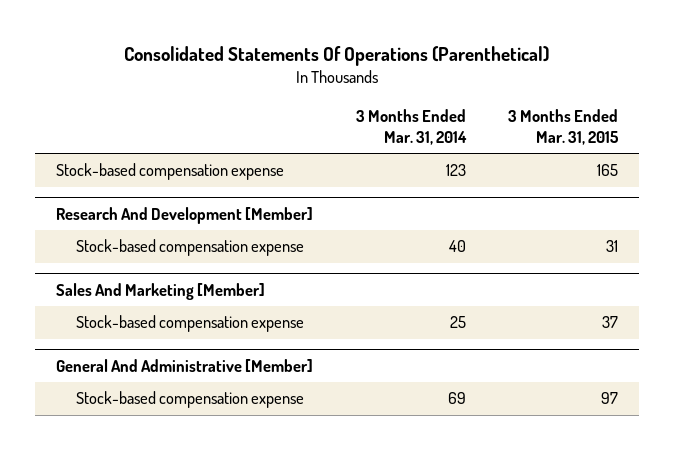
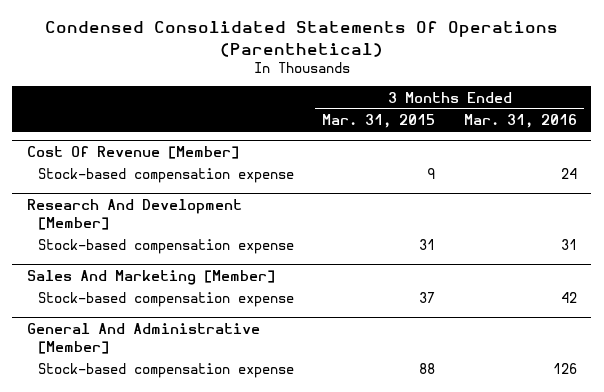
[124,45,550,66] Consolidated Statements Of Operations (Parenthetical) -> [44,21,558,57] Condensed Consolidated Statements Of Operations (Parenthetical)
[355,108,467,146] 3 Months Ended Mar. 31, 2014 -> none
none -> [463,114,577,129] Mar. 31, 2016
none -> [26,146,239,160] Cost Of Revenue [Member]
[597,164,619,177] 165 -> [427,168,436,180] 9
[601,392,619,405] 97 -> [419,363,436,375] 88

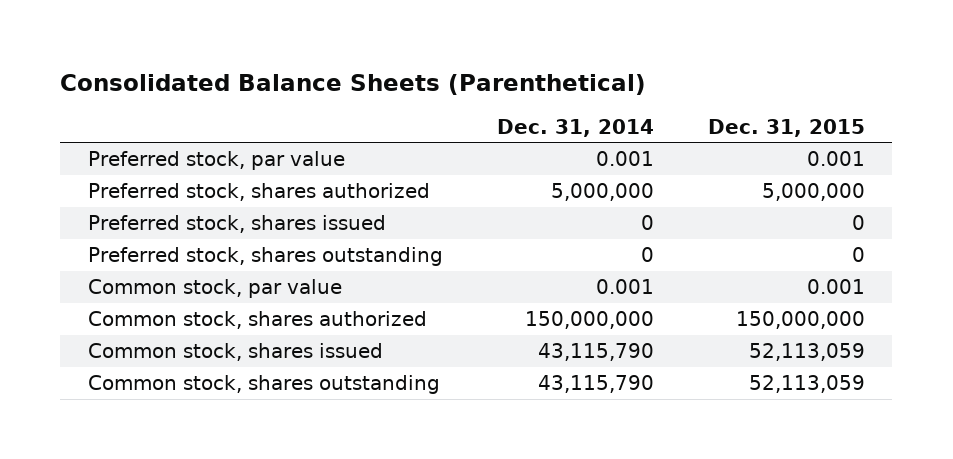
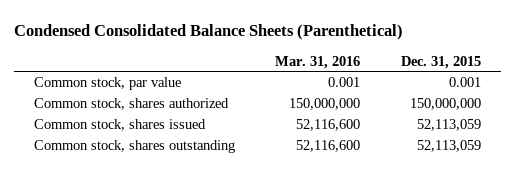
[60,73,647,95] Consolidated Balance Sheets (Parenthetical) -> [13,24,403,41] Condensed Consolidated Balance Sheets (Parenthetical)
[496,118,654,137] Dec. 31, 2014 -> none
none -> [275,55,361,69] Mar. 31, 2016
[87,150,345,170] Preferred stock, par value -> none
[87,182,430,201] Preferred stock, shares authorized -> none
[87,214,386,233] Preferred stock, shares issued -> none
[87,246,443,266] Preferred stock, shares outstanding -> none

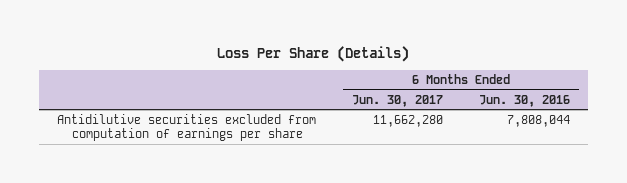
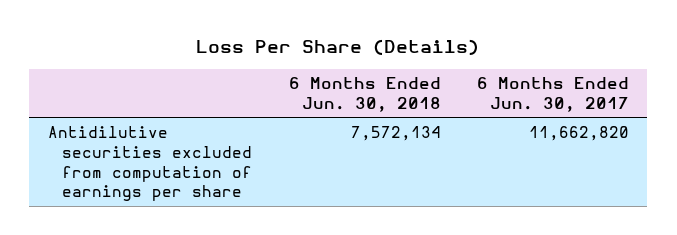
[479,94,571,107] Jun. 30, 2016 -> none
none -> [288,77,441,112] 6 Months Ended Jun. 30, 2018
[372,115,443,128] 11,662,280 -> [529,126,630,142] 11,662,820

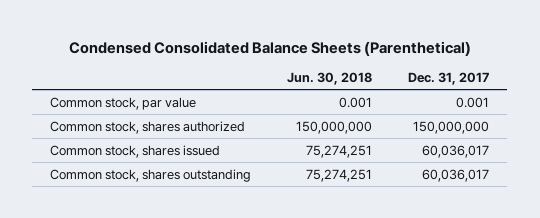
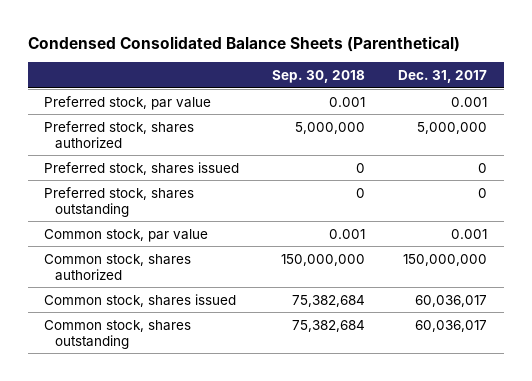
[287,72,373,86] Jun. 30, 2018 -> none
none -> [272,70,366,84] Sep. 30, 2018
none -> [44,95,212,110] Preferred stock, par value
none -> [44,120,195,149] Preferred stock, shares authorized
none -> [44,161,240,175] Preferred stock, shares issued
none -> [44,186,195,217] Preferred stock, shares outstanding

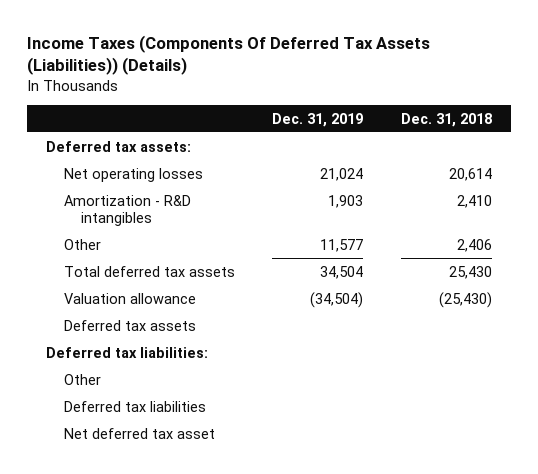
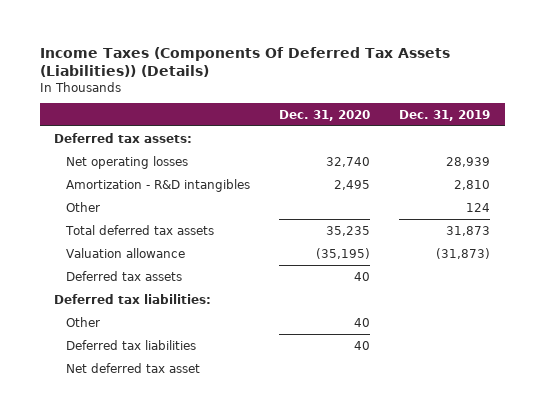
[401,112,493,127] Dec. 31, 2018 -> none
none -> [279,109,371,121] Dec. 31, 2020
[320,167,364,181] 21,024 -> [446,156,491,167] 28,939
[328,194,364,208] 1,903 -> [454,179,491,190] 2,810
[320,238,364,252] 11,577 -> [466,202,491,212] 124
[320,265,364,279] 34,504 -> [446,225,491,236] 31,873
[310,291,364,308] (34,504) -> [436,247,491,259] (31,873)

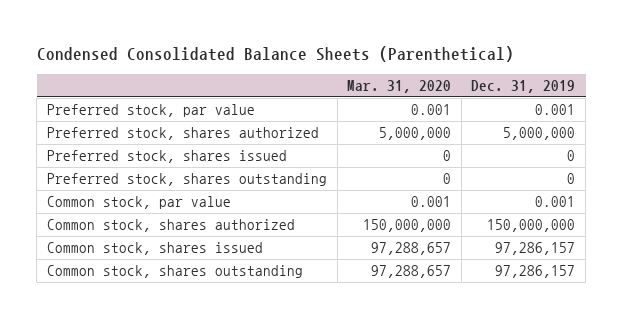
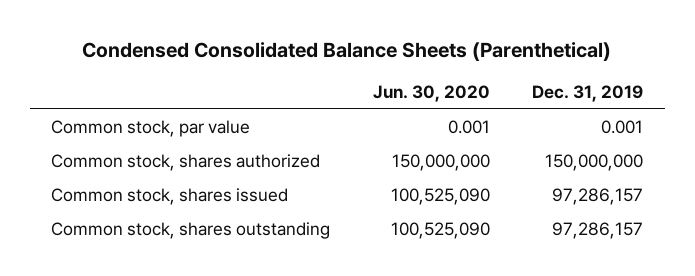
[347,79,452,93] Mar. 31, 2020 -> none
none -> [372,84,490,102] Jun. 30, 2020
[46,104,255,118] Preferred stock, par value -> none
[46,127,319,141] Preferred stock, shares authorized -> none
[46,150,287,164] Preferred stock, shares issued -> none
[46,173,327,187] Preferred stock, shares outstanding -> none

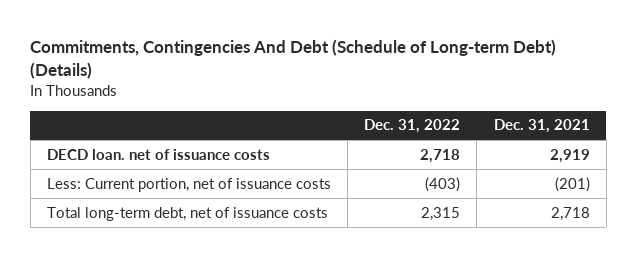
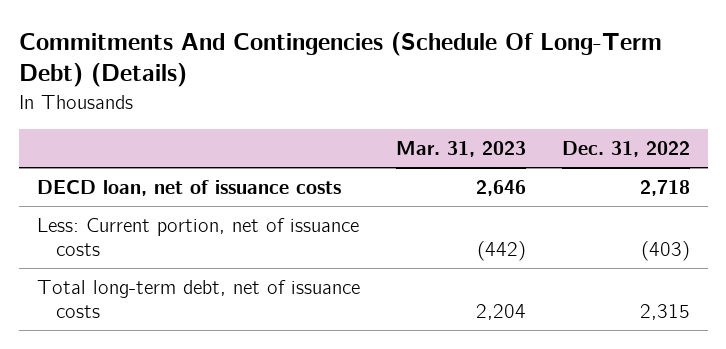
[30,39,557,79] Commitments, Contingencies And Debt (Schedule of Long-term Debt) (Details) -> [18,31,662,88] Commitments And Contingencies (Schedule Of Long-Term Debt) (Details)
[493,119,590,134] Dec. 31, 2021 -> none
none -> [395,141,526,158] Mar. 31, 2023
[46,148,270,160] DECD loan. net of issuance costs -> [36,180,341,197] DECD loan, net of issuance costs

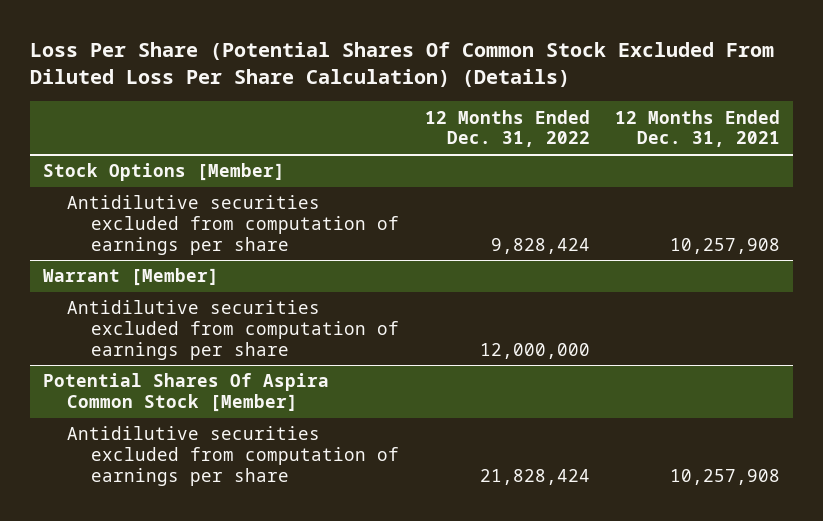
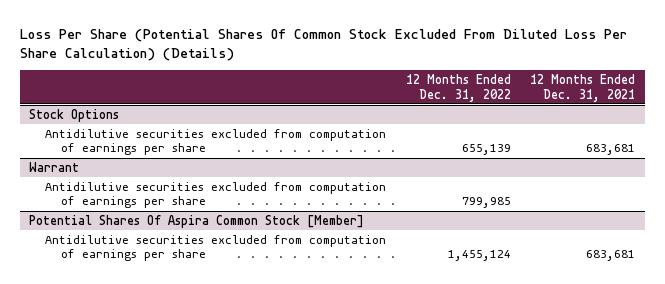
[42,163,285,182] Stock Options [Member] -> [29,108,120,122] Stock Options
[490,237,590,254] 9,828,424 -> [461,144,511,156] 655,139
[670,237,781,254] 10,257,908 -> [586,144,636,156] 683,681
[42,268,219,287] Warrant [Member] -> [29,161,80,172] Warrant
[479,342,590,359] 12,000,000 -> [461,197,511,209] 799,985
[479,468,590,485] 21,828,424 -> [447,250,511,262] 1,455,124
[670,468,781,485] 10,257,908 -> [586,250,636,262] 683,681

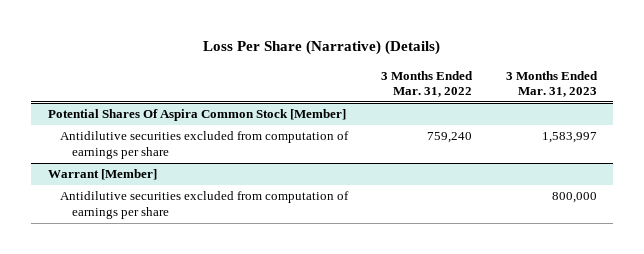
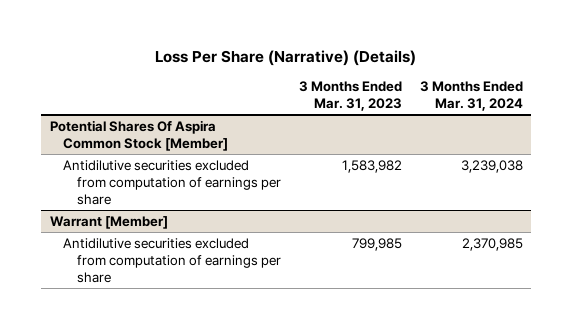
[381,70,474,97] 3 Months Ended Mar. 31, 2022 -> none
none -> [419,80,523,111] 3 Months Ended Mar. 31, 2024
[541,132,597,144] 1,583,997 -> [341,159,402,173] 1,583,982
[551,192,597,204] 800,000 -> [351,237,402,251] 799,985

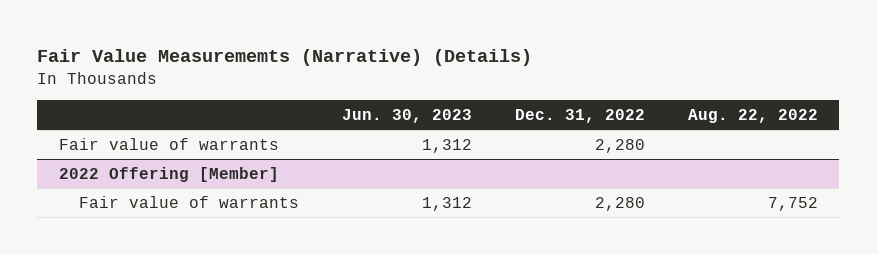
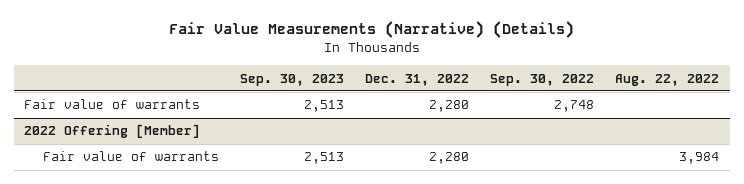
[37,49,533,67] Fair Value Measurememts (Narrative) (Details) -> [168,21,574,39] Fair Value Measurements (Narrative) (Details)
[341,109,472,124] Jun. 30, 2023 -> none
none -> [240,73,345,86] Sep. 30, 2023
none -> [490,73,595,86] Sep. 30, 2022
[767,196,818,211] 7,752 -> [679,152,720,165] 3,984

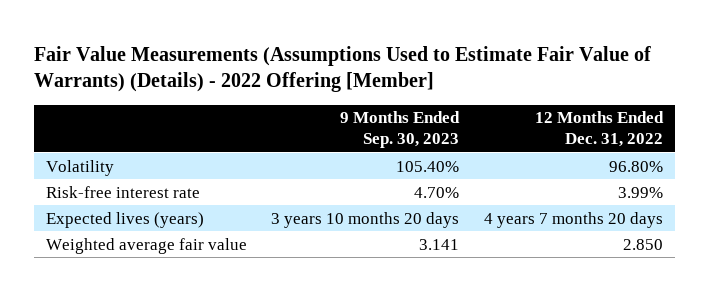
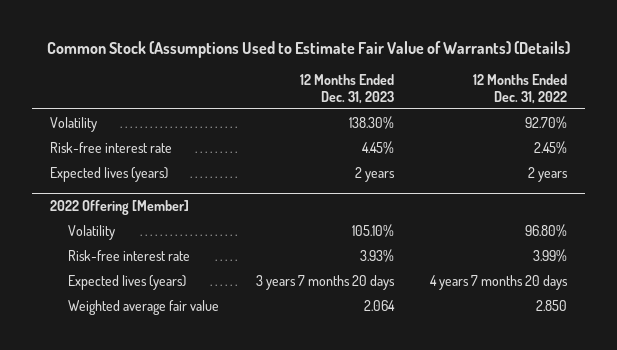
[33,45,651,93] Fair Value Measurements (Assumptions Used to Estimate Fair Value of Warrants) (Details) - 2022 Offering [Member] -> [47,40,571,58] Common Stock (Assumptions Used to Estimate Fair Value of Warrants) (Details)
[340,111,461,149] 9 Months Ended Sep. 30, 2023 -> none
none -> [299,74,394,104] 12 Months Ended Dec. 31, 2023
none -> [49,116,97,132] Volatility
none -> [49,141,172,153] Risk-free interest rate
none -> [49,166,168,182] Expected lives (years)
none -> [49,199,189,215] 2022 Offering [Member]

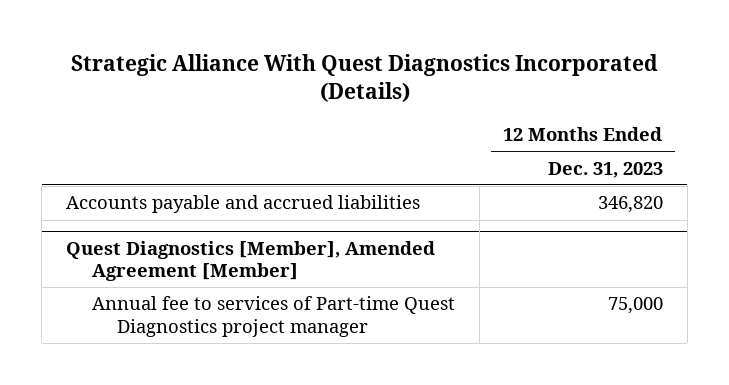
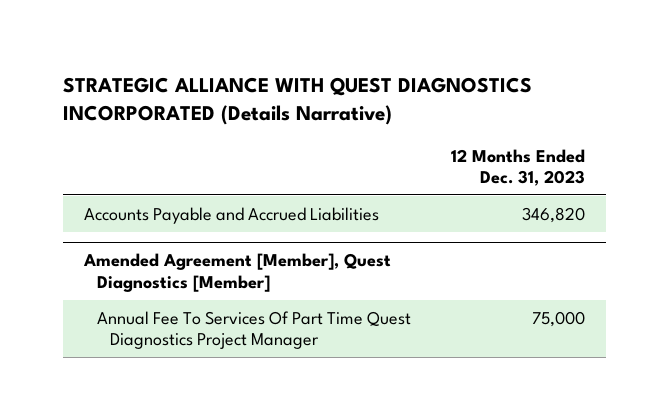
[70,53,658,103] Strategic Alliance With Quest Diagnostics Incorporated (Details) -> [63,76,533,125] STRATEGIC ALLIANCE WITH QUEST DIAGNOSTICS INCORPORATED (Details Narrative)
[66,195,421,214] Accounts payable and accrued liabilities -> [83,206,379,224] Accounts Payable and Accrued Liabilities
[66,240,436,281] Quest Diagnostics [Member], Amended Agreement [Member] -> [82,253,391,292] Amended Agreement [Member], Quest Diagnostics [Member]
[91,296,455,337] Annual fee to services of Part-time Quest Diagnostics project manager -> [96,310,411,350] Annual Fee To Services Of Part Time Quest Diagnostics Project Manager

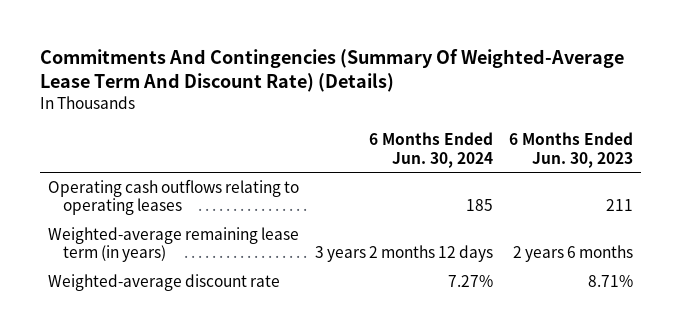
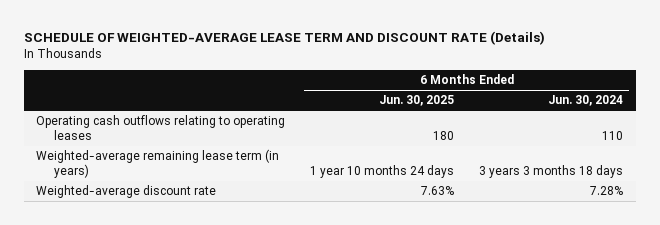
[39,48,624,93] Commitments And Contingencies (Summary Of Weighted-Average Lease Term And Discount Rate) (Details) -> [23,31,545,46] SCHEDULE OF WEIGHTED-AVERAGE LEASE TERM AND DISCOUNT RATE (Details)
[508,132,633,168] 6 Months Ended Jun. 30, 2023 -> none
none -> [379,95,455,107] Jun. 30, 2025
[465,199,493,212] 185 -> [602,131,624,141] 110
[314,245,493,263] 3 years 2 months 12 days -> [479,165,624,179] 3 years 3 months 18 days
[447,275,493,288] 7.27% -> [590,186,624,196] 7.28%

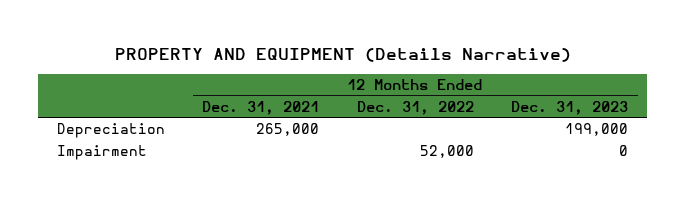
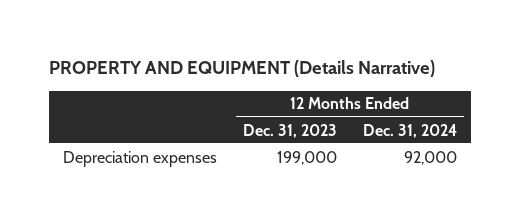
[202,100,320,115] Dec. 31, 2021 -> none
[356,100,474,115] Dec. 31, 2022 -> none
none -> [363,123,458,138] Dec. 31, 2024
[56,145,147,161] Impairment -> none
[56,123,165,139] Depreciation -> [62,150,217,167] Depreciation expenses

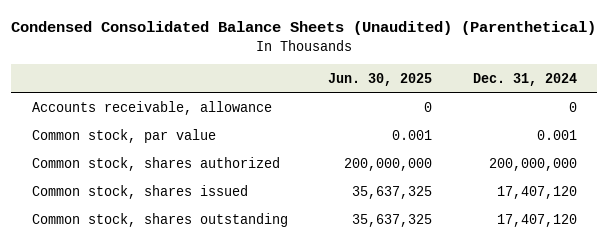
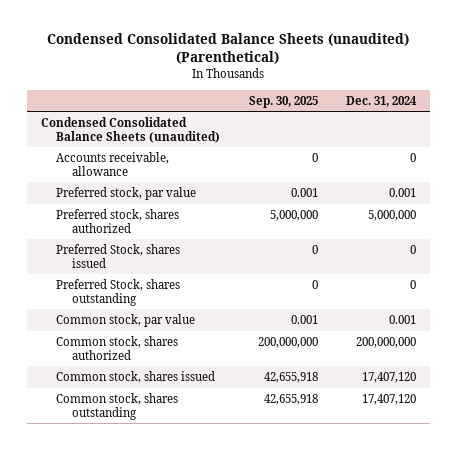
[11,21,597,36] Condensed Consolidated Balance Sheets (Unaudited) (Parenthetical) -> [47,33,410,65] Condensed Consolidated Balance Sheets (unaudited) (Parenthetical)
[328,72,433,86] Jun. 30, 2025 -> none
none -> [248,95,318,108] Sep. 30, 2025
none -> [40,117,221,143] Condensed Consolidated Balance Sheets (unaudited)
none -> [56,187,197,201] Preferred stock, par value
none -> [56,209,180,233] Preferred stock, shares authorized
none -> [56,244,181,268] Preferred Stock, shares issued
none -> [56,279,181,306] Preferred Stock, shares outstanding

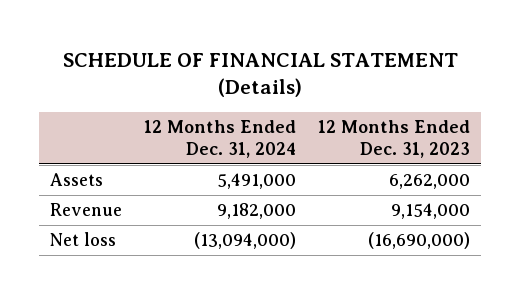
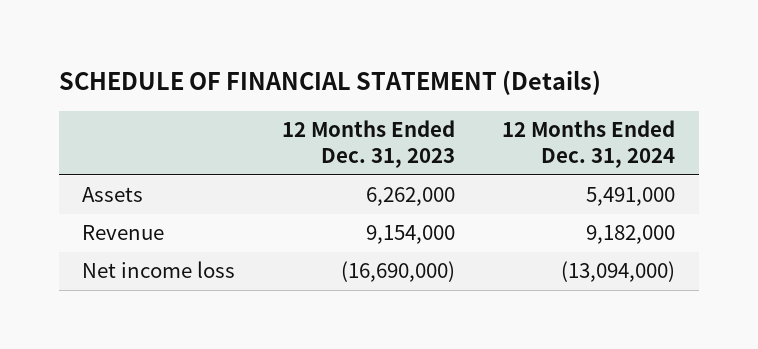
[49,232,116,247] Net loss -> [82,261,236,279] Net income loss

